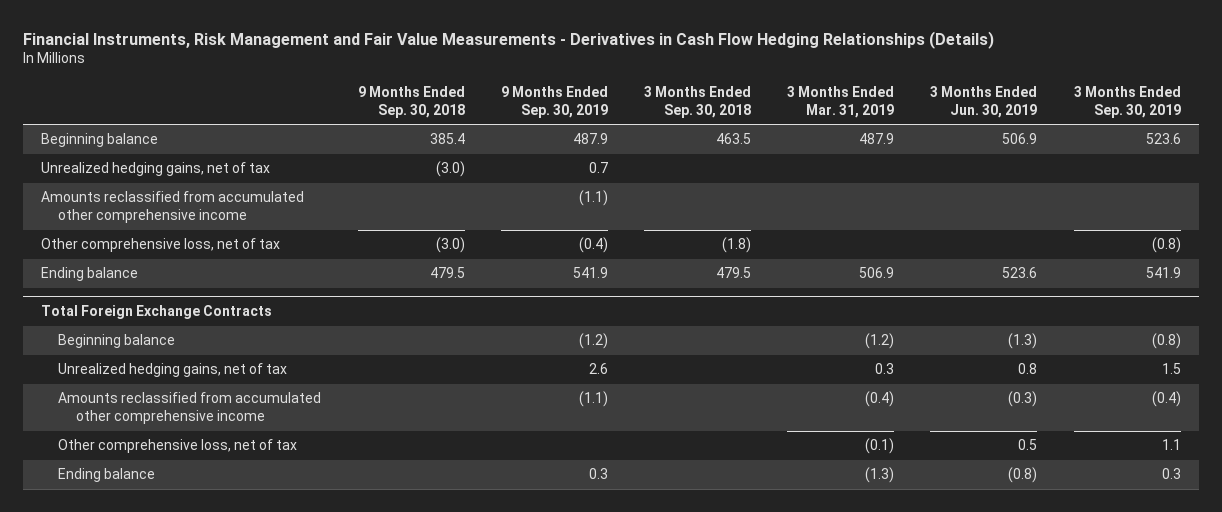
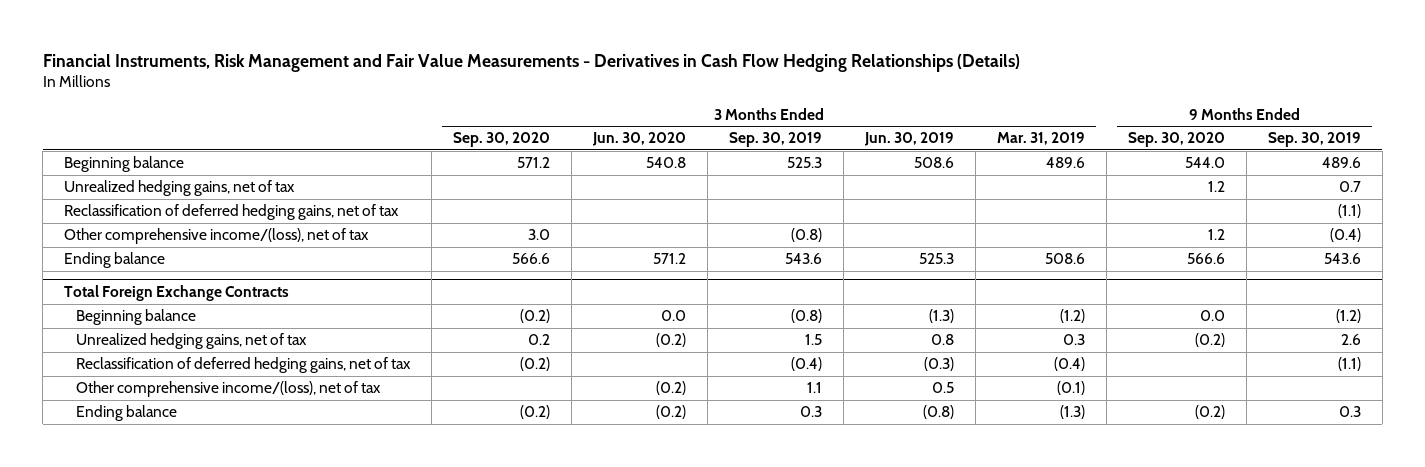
[357,85,465,118] 9 Months Ended Sep. 30, 2018 -> none
[644,85,752,118] 3 Months Ended Sep. 30, 2018 -> none
none -> [453,132,551,148] Sep. 30, 2020
none -> [592,132,687,147] Jun. 30, 2020
none -> [1128,132,1226,148] Sep. 30, 2020
[572,133,608,145] 487.9 -> [1321,157,1361,169] 489.6
[859,133,895,145] 487.9 -> [1046,157,1086,169] 489.6
[1002,133,1038,145] 506.9 -> [914,157,955,169] 508.6
[1145,133,1181,145] 523.6 -> [787,157,823,169] 525.3
[41,191,305,224] Amounts reclassified from accumulated other comprehensive income -> [64,204,400,221] Reclassification of deferred hedging gains, net of tax
[41,238,281,253] Other comprehensive loss, net of tax -> [64,228,370,245] Other comprehensive income/(loss), net of tax
[572,267,608,279] 541.9 -> [1323,253,1361,265] 543.6
[859,267,895,279] 506.9 -> [1045,253,1086,265] 508.6
[1002,267,1038,279] 523.6 -> [919,253,955,265] 525.3
[1145,267,1181,279] 541.9 -> [785,253,823,265] 543.6
[58,392,322,425] Amounts reclassified from accumulated other comprehensive income -> [76,357,412,374] Reclassification of deferred hedging gains, net of tax
[58,439,298,454] Other comprehensive loss, net of tax -> [76,381,382,398] Other comprehensive income/(loss), net of tax

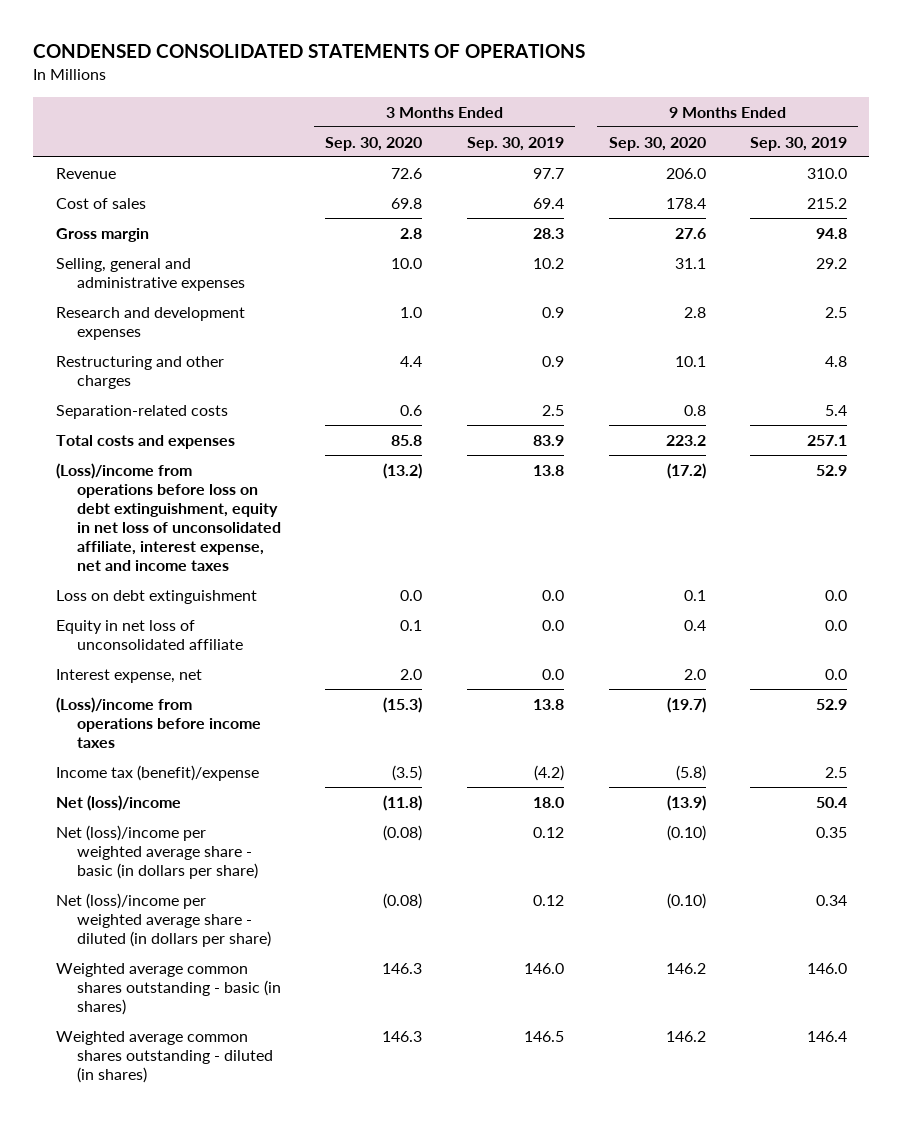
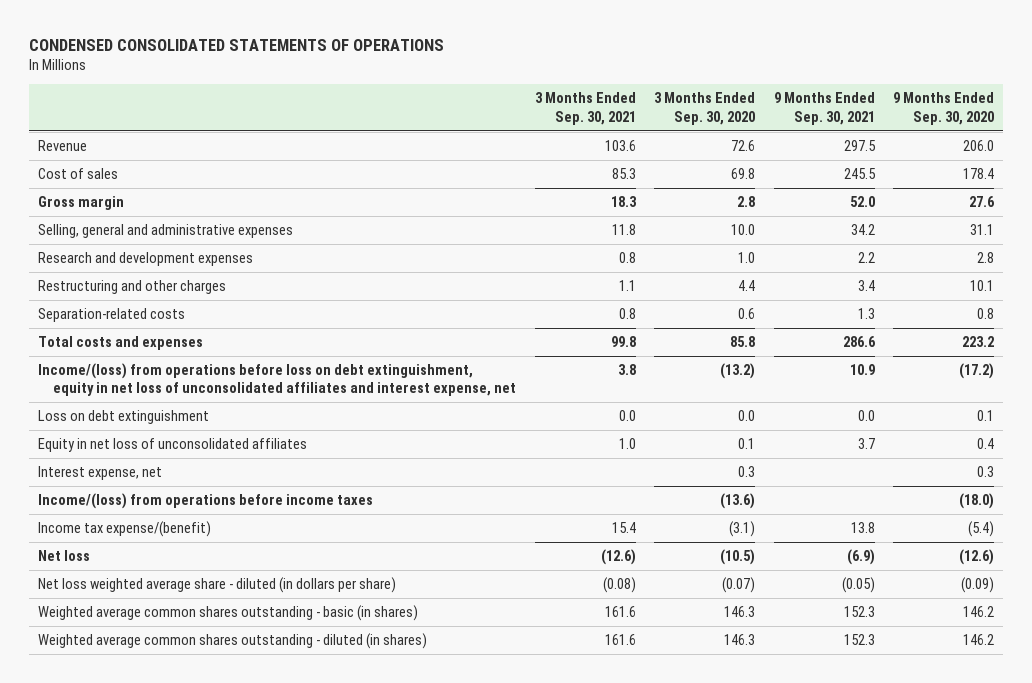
[467,136,565,151] Sep. 30, 2019 -> none
[750,136,848,151] Sep. 30, 2019 -> none
none -> [534,92,636,125] 3 Months Ended Sep. 30, 2021
none -> [773,92,875,125] 9 Months Ended Sep. 30, 2021
[55,462,281,571] (Loss)/income from operations before loss on debt extinguishment, equity in net loss of unconsolidated affiliate, interest expense, net and income taxes -> [38,362,517,397] Income/(loss) from operations before loss on debt extinguishment, equity in net loss of unconsolidated affiliates and interest expense, net
[55,824,258,879] Net (loss)/income per weighted average share - basic (in dollars per share) -> none
[55,619,243,650] Equity in net loss of unconsolidated affiliate -> [38,437,308,452] Equity in net loss of unconsolidated affiliates
[400,668,423,680] 2.0 -> [738,465,756,477] 0.3
[683,668,706,680] 2.0 -> [977,465,995,477] 0.3
[55,696,261,748] (Loss)/income from operations before income taxes -> [38,492,374,509] Income/(loss) from operations before income taxes
[383,696,423,713] (15.3) -> [720,492,756,509] (13.6)
[666,696,706,713] (19.7) -> [959,492,995,509] (18.0)
[55,764,259,781] Income tax (benefit)/expense -> [38,520,212,537] Income tax expense/(benefit)
[392,764,423,781] (3.5) -> [729,520,756,537] (3.1)
[675,764,706,781] (5.8) -> [968,520,995,537] (5.4)
[55,794,181,811] Net (loss)/income -> [38,549,91,561] Net loss
[383,794,423,811] (11.8) -> [720,548,756,565] (10.5)
[666,794,706,811] (13.9) -> [959,548,995,565] (12.6)
[55,892,271,947] Net (loss)/income per weighted average share - diluted (in dollars per share) -> [38,576,397,593] Net loss weighted average share - diluted (in dollars per share)
[383,892,423,909] (0.08) -> [722,576,756,593] (0.07)
[666,892,706,909] (0.10) -> [961,576,995,593] (0.09)

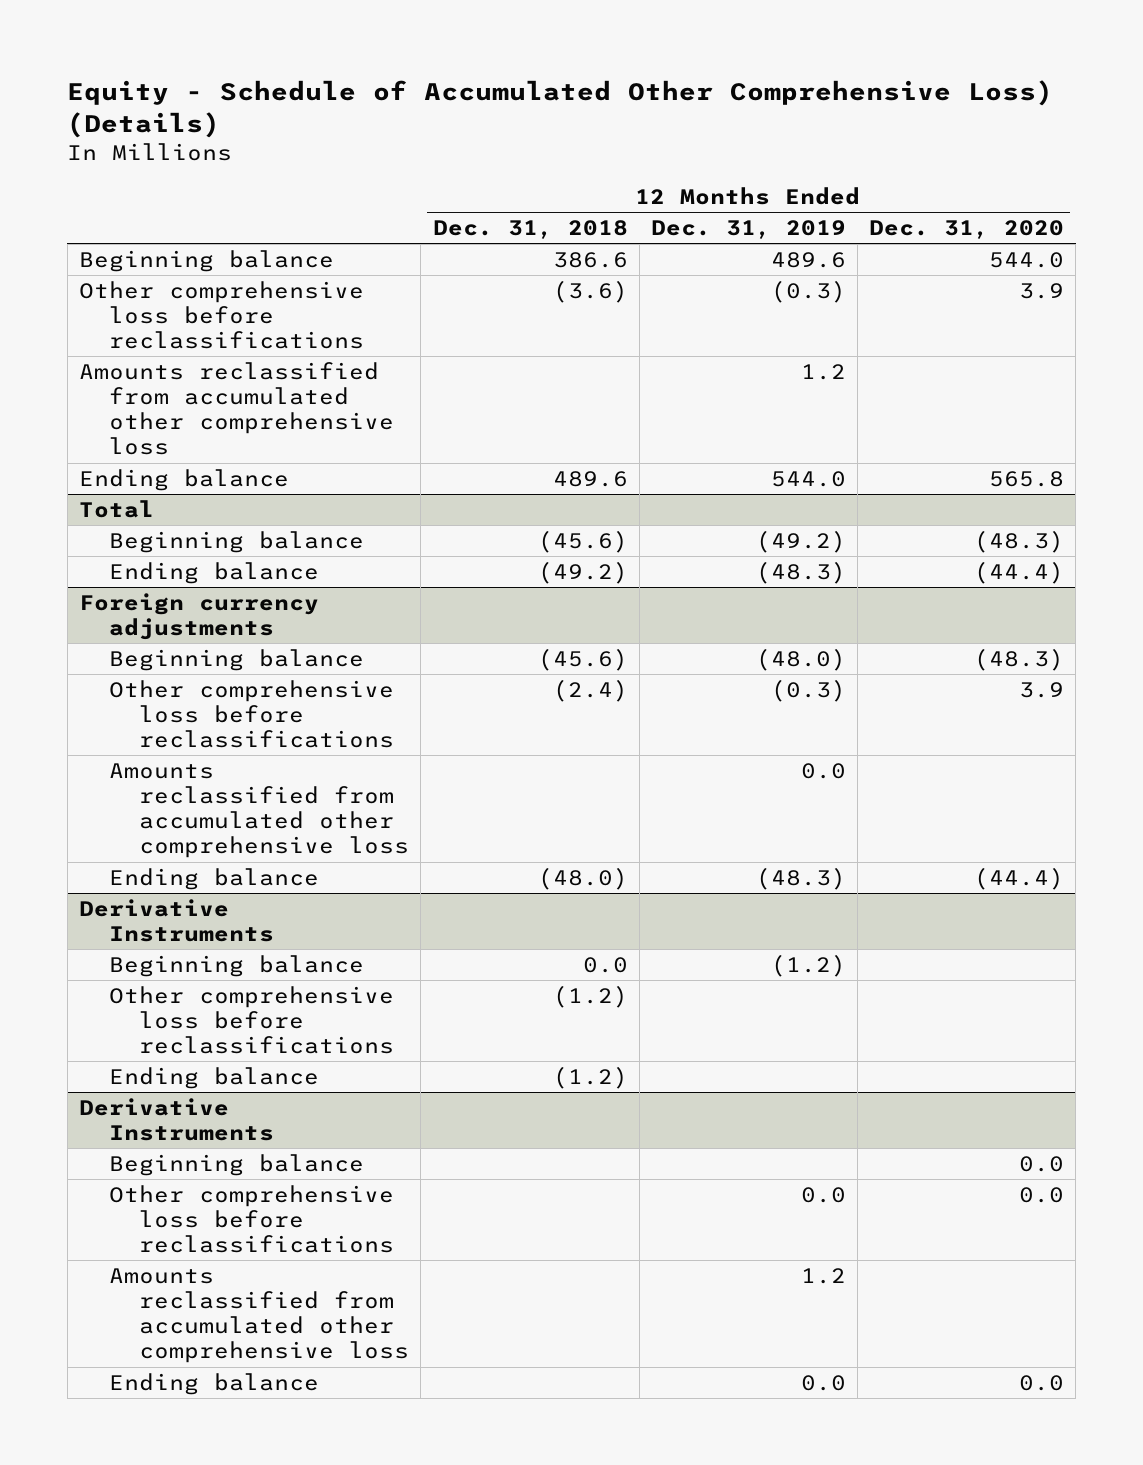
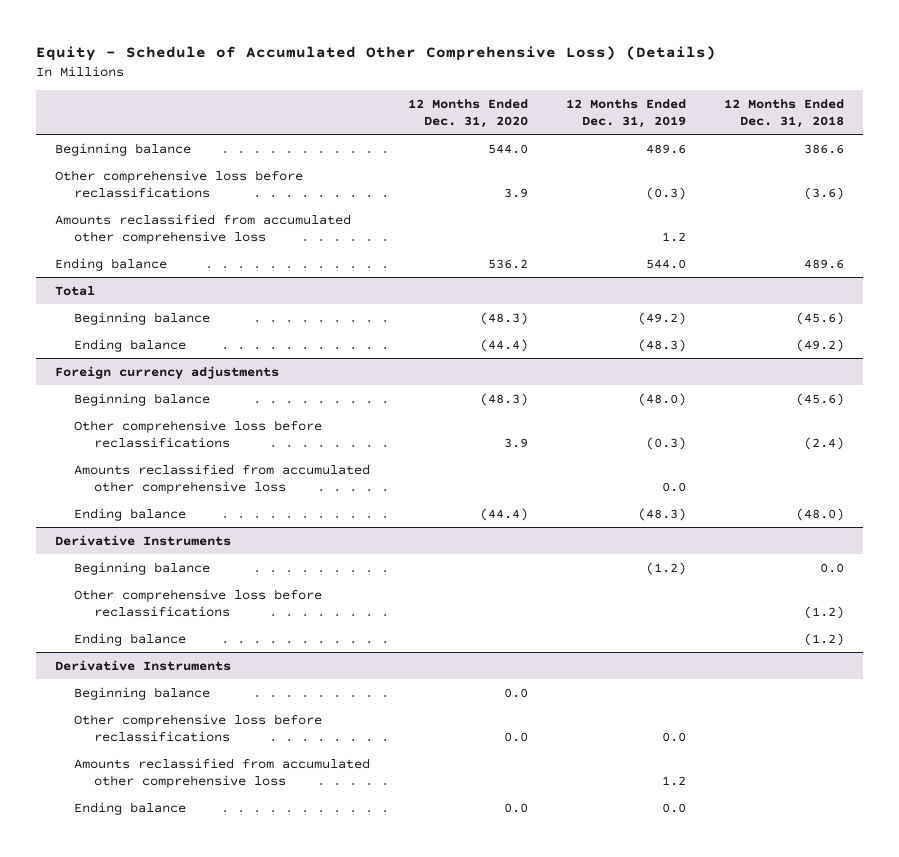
[989,470,1065,487] 565.8 -> [488,258,529,269] 536.2

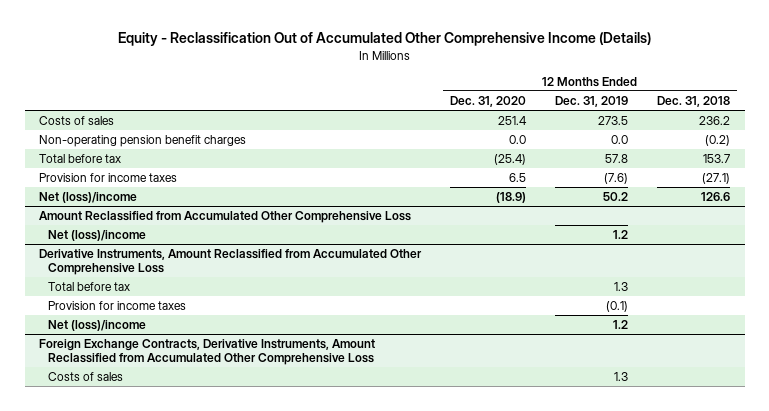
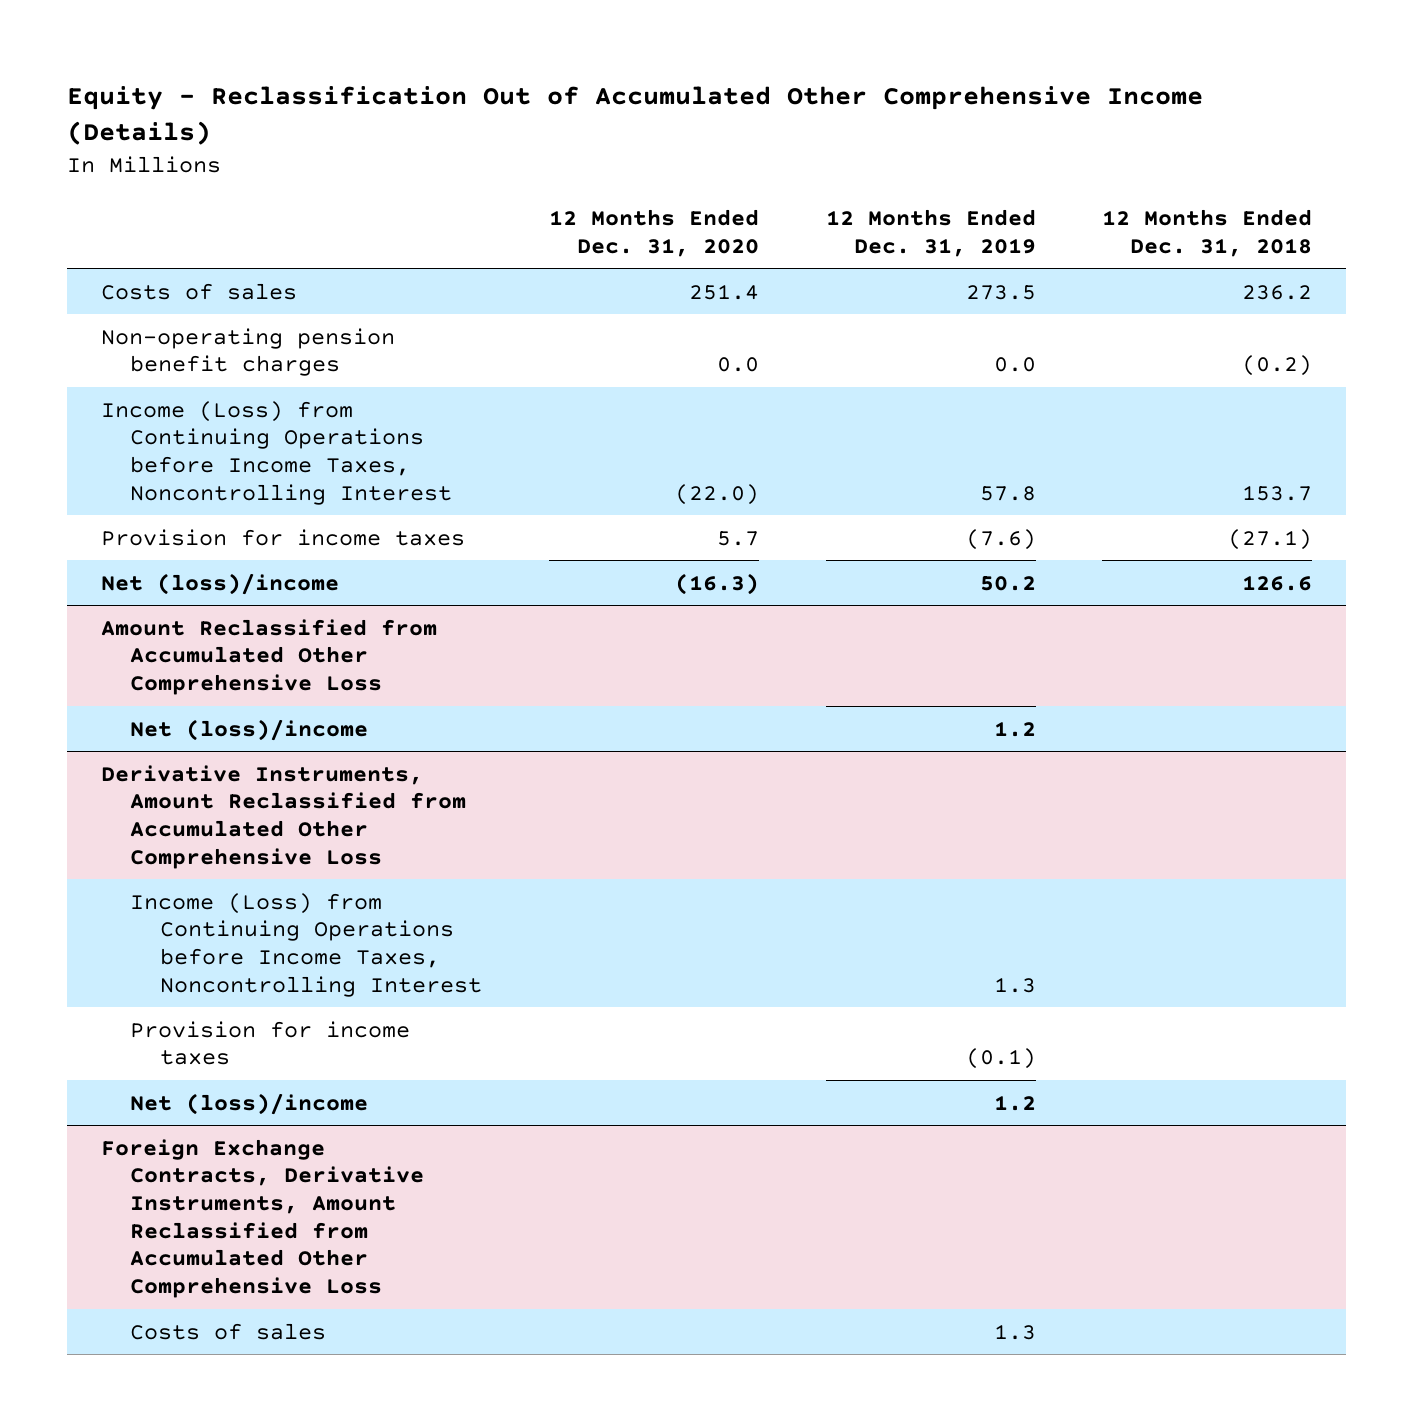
[39,154,122,164] Total before tax -> [100,400,453,505] Income (Loss) from Continuing Operations before Income Taxes, Noncontrolling Interest
[494,154,527,166] (25.4) -> [674,483,759,505] (22.0)
[509,173,527,183] 6.5 -> [716,530,759,546] 5.7
[496,192,527,204] (18.9) -> [674,572,759,595] (16.3)
[47,282,130,292] Total before tax -> [130,892,482,997] Income (Loss) from Continuing Operations before Income Taxes, Noncontrolling Interest

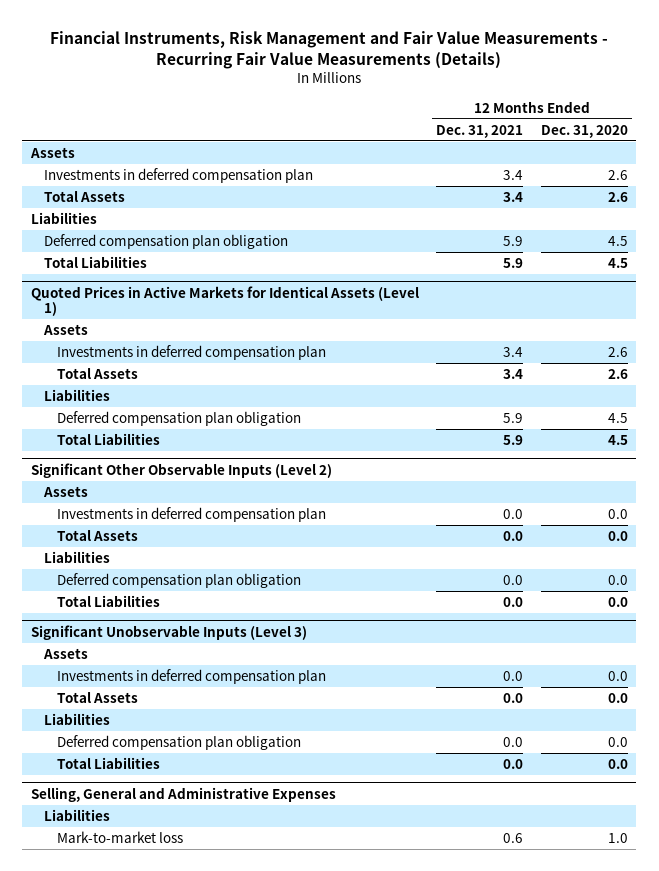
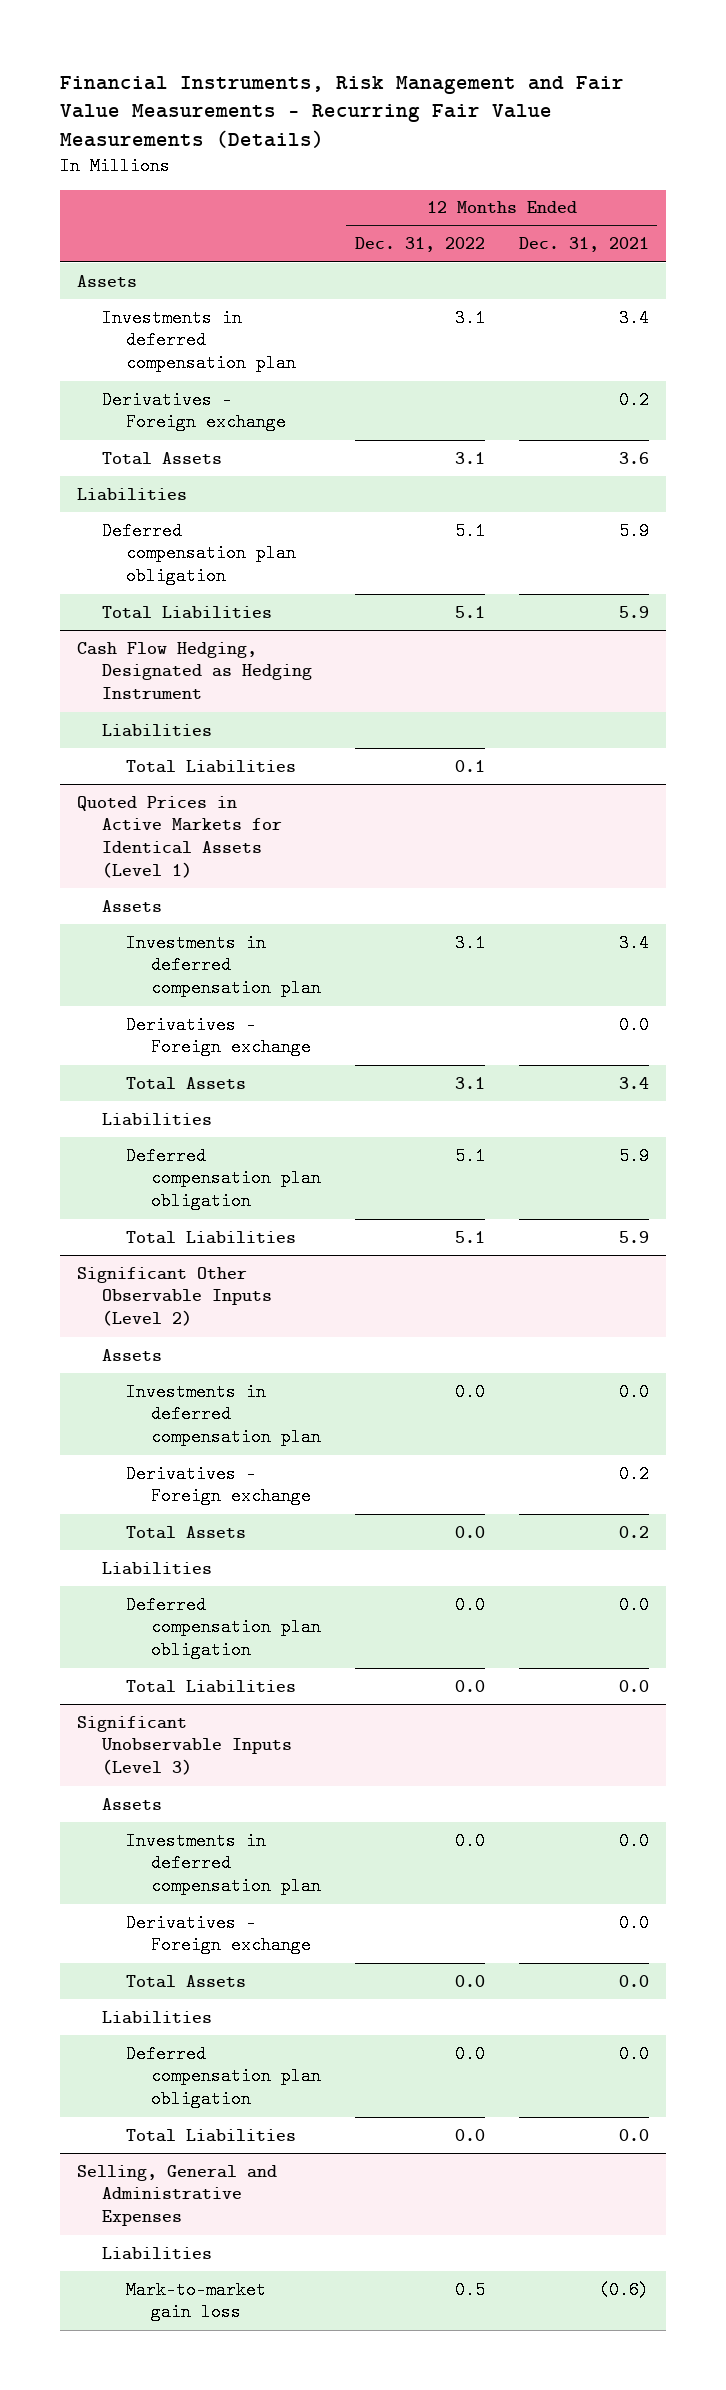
[540,124,628,138] Dec. 31, 2020 -> none
none -> [354,237,485,253] Dec. 31, 2022
none -> [101,390,287,432] Derivatives - Foreign exchange
[503,191,524,202] 3.4 -> [618,451,649,464] 3.6
none -> [77,641,312,700] Cash Flow Hedging, Designated as Hedging Instrument
none -> [101,723,212,737] Liabilities
none -> [126,759,297,773] Total Liabilities
none -> [126,1015,311,1057] Derivatives - Foreign exchange
none -> [126,1464,311,1506] Derivatives - Foreign exchange
[503,530,524,541] 0.0 -> [618,1525,649,1538] 0.2
none -> [126,1913,311,1955] Derivatives - Foreign exchange
[56,830,183,843] Mark-to-market loss -> [126,2280,267,2322] Mark-to-market gain loss
[503,832,524,843] 0.6 -> [598,2280,649,2299] (0.6)

